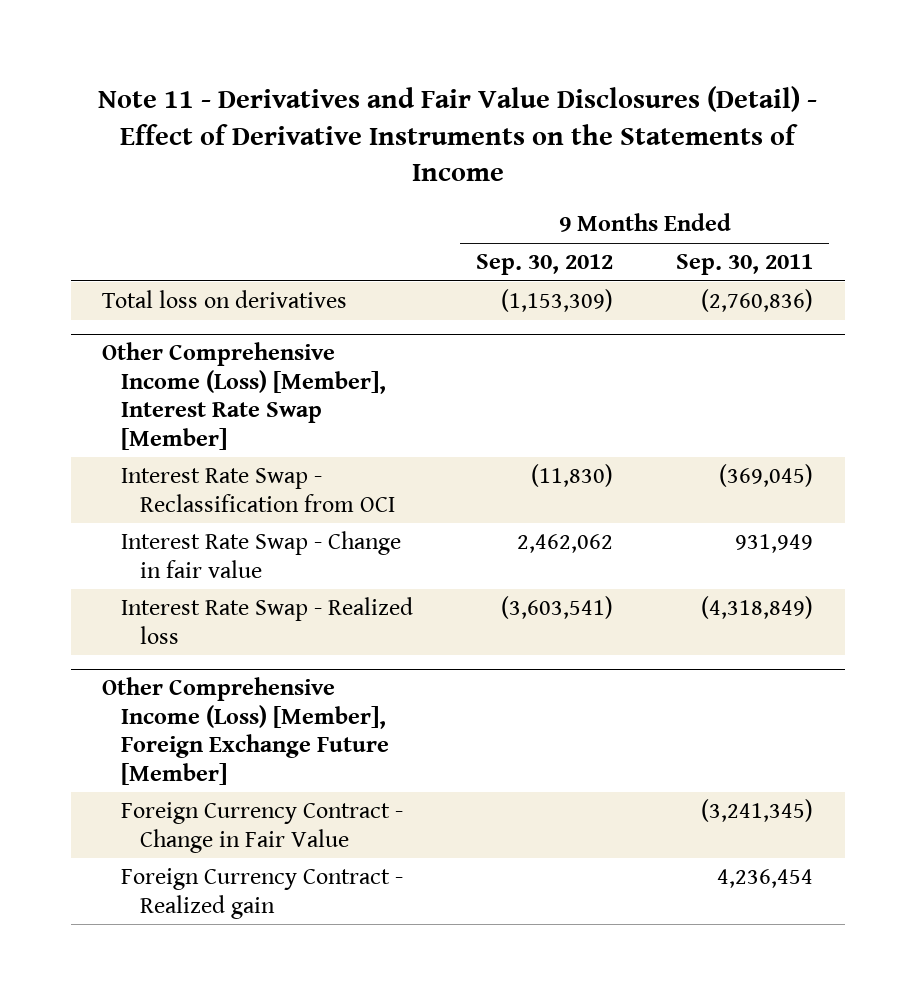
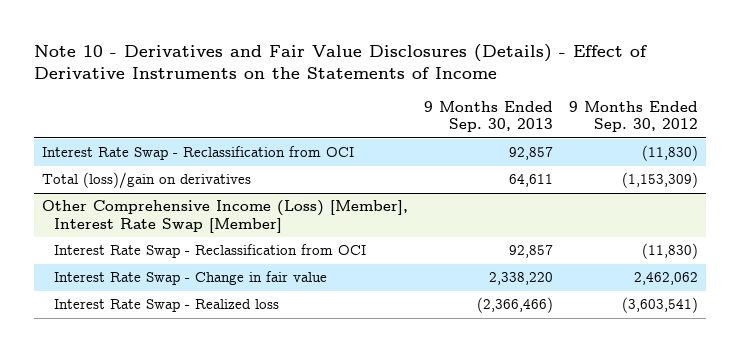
[97,85,817,182] Note 11 - Derivatives and Fair Value Disclosures (Detail) - Effect of Derivative Instruments on the Statements of Income -> [33,43,647,80] Note 10 - Derivatives and Fair Value Disclosures (Details) - Effect of Derivative Instruments on the Statements of Income
[676,254,814,276] Sep. 30, 2011 -> none
none -> [423,101,553,133] 9 Months Ended Sep. 30, 2013
none -> [41,146,354,161] Interest Rate Swap - Reclassification from OCI
[102,290,348,309] Total loss on derivatives -> [41,172,251,190] Total (loss)/gain on derivatives
[102,677,390,785] Other Comprehensive Income (Loss) [Member], Foreign Exchange Future [Member] -> none
[121,802,404,853] Foreign Currency Contract - Change in Fair Value -> none
[121,868,404,919] Foreign Currency Contract - Realized gain -> none

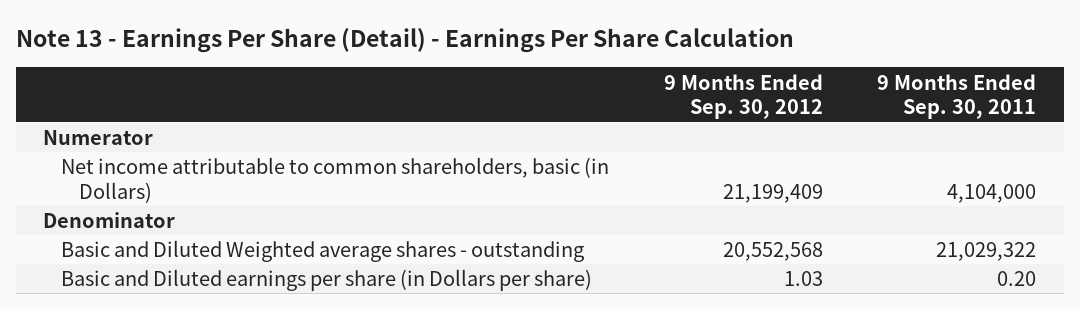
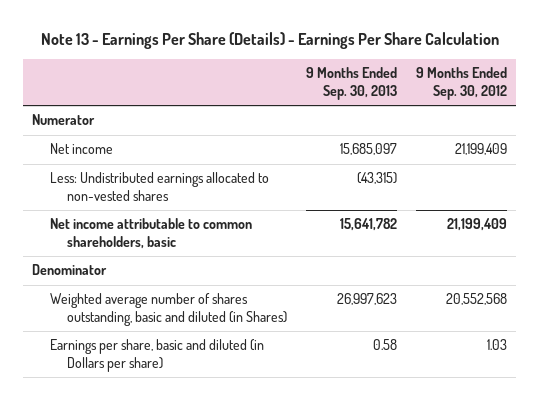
[16,28,795,54] Note 13 - Earnings Per Share (Detail) - Earnings Per Share Calculation -> [40,31,499,49] Note 13 - Earnings Per Share (Details) - Earnings Per Share Calculation
[877,73,1037,120] 9 Months Ended Sep. 30, 2011 -> none
none -> [306,67,398,100] 9 Months Ended Sep. 30, 2013
none -> [49,143,113,155] Net income
none -> [49,172,269,201] Less: Undistributed earnings allocated to non-vested shares
[61,157,610,203] Net income attributable to common shareholders, basic (in Dollars) -> [49,218,252,249] Net income attributable to common shareholders, basic
[61,240,585,263] Basic and Diluted Weighted average shares - outstanding -> [49,293,288,326] Weighted average number of shares outstanding, basic and diluted (in Shares)
[61,269,593,292] Basic and Diluted earnings per share (in Dollars per share) -> [49,339,264,372] Earnings per share, basic and diluted (in Dollars per share)

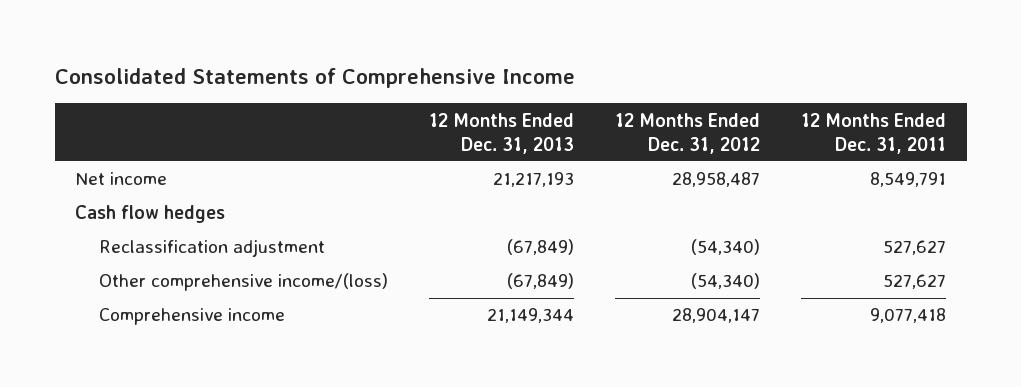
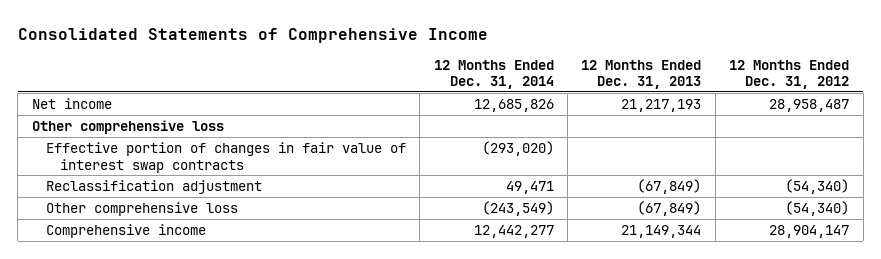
[801,112,947,154] 12 Months Ended Dec. 31, 2011 -> none
none -> [433,59,554,90] 12 Months Ended Dec. 31, 2014
[75,205,226,224] Cash flow hedges -> none
none -> [31,120,224,135] Other comprehensive loss
none -> [45,142,406,173] Effective portion of changes in fair value of interest swap contracts
[99,273,389,292] Other comprehensive income/(loss) -> [45,202,238,217] Other comprehensive loss

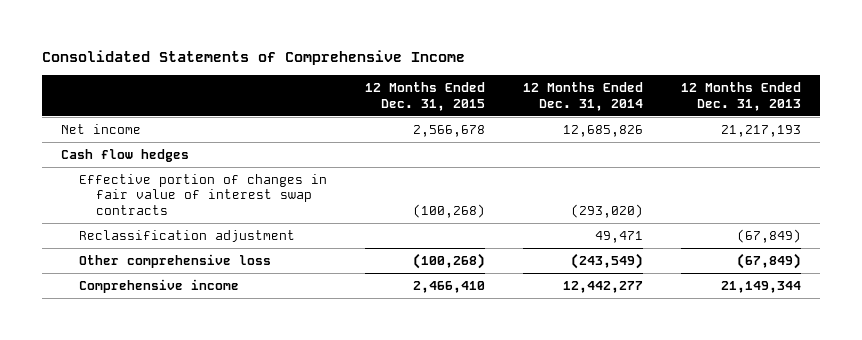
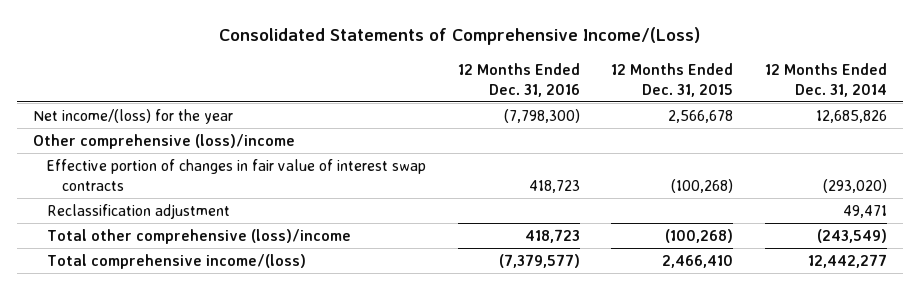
[41,50,465,66] Consolidated Statements of Comprehensive Income -> [218,27,700,46] Consolidated Statements of Comprehensive Income/(Loss)
[680,82,801,111] 12 Months Ended Dec. 31, 2013 -> none
none -> [457,62,580,97] 12 Months Ended Dec. 31, 2016
[60,149,189,163] Cash flow hedges -> none
[60,124,141,135] Net income -> [32,108,233,124] Net income/(loss) for the year
none -> [32,133,295,149] Other comprehensive (loss)/income
[78,254,271,269] Other comprehensive loss -> [47,228,352,244] Total other comprehensive (loss)/income
[78,279,239,294] Comprehensive income -> [47,253,307,269] Total comprehensive income/(loss)

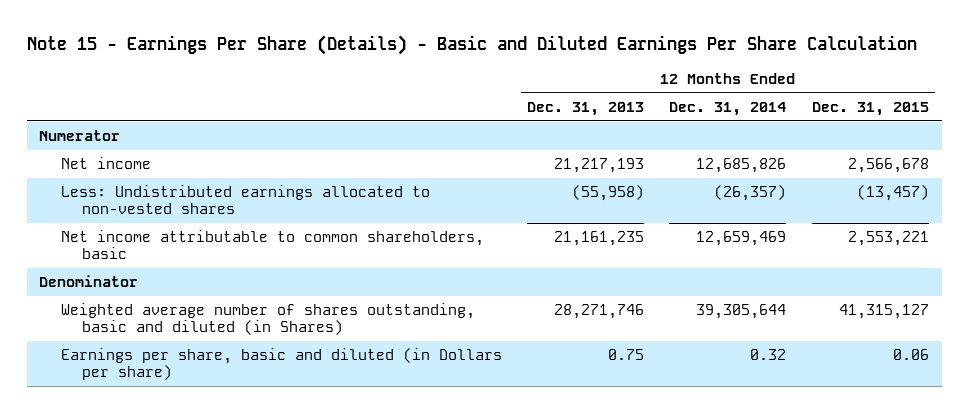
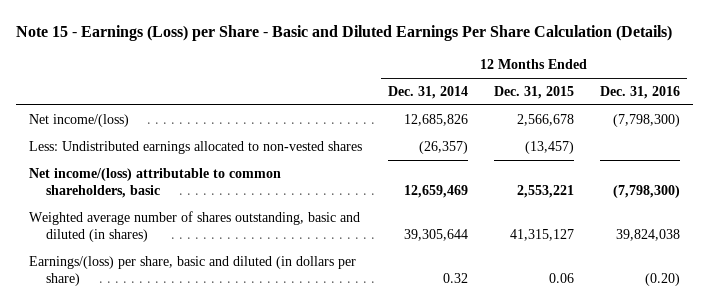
[26,34,917,55] Note 15 - Earnings Per Share (Details) - Basic and Diluted Earnings Per Share Calculation -> [15,25,672,42] Note 15 - Earnings (Loss) per Share - Basic and Diluted Earnings Per Share Calculation (Details)
[527,101,645,116] Dec. 31, 2013 -> none
none -> [600,86,681,100] Dec. 31, 2016
[39,130,121,142] Numerator -> none
[60,157,151,170] Net income -> [28,113,129,127] Net income/(loss)
[39,275,139,288] Denominator -> none
[60,230,484,260] Net income attributable to common shareholders, basic -> [28,167,281,199] Net income/(loss) attributable to common shareholders, basic
[60,303,475,336] Weighted average number of shares outstanding, basic and diluted (in Shares) -> [28,210,360,243] Weighted average number of shares outstanding, basic and diluted (in shares)
[60,348,502,381] Earnings per share, basic and diluted (in Dollars per share) -> [28,255,356,287] Earnings/(loss) per share, basic and diluted (in dollars per share)

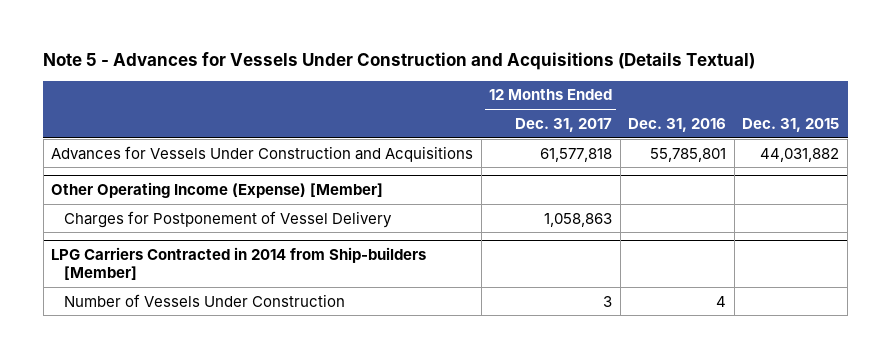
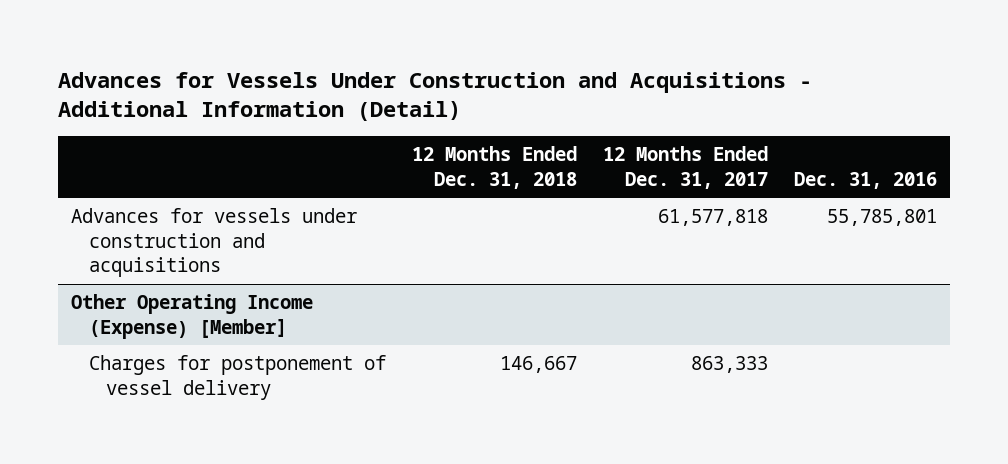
[43,52,756,71] Note 5 - Advances for Vessels Under Construction and Acquisitions (Details Textual) -> [58,71,813,122] Advances for Vessels Under Construction and Acquisitions - Additional Information (Detail)
[742,117,840,132] Dec. 31, 2015 -> none
none -> [411,146,577,189] 12 Months Ended Dec. 31, 2018
[51,145,474,162] Advances for Vessels Under Construction and Acquisitions -> [71,208,358,278] Advances for vessels under construction and acquisitions
[51,247,427,281] LPG Carriers Contracted in 2014 from Ship-builders [Member] -> none
[64,293,346,307] Number of Vessels Under Construction -> none
[64,210,393,228] Charges for Postponement of Vessel Delivery -> [88,355,386,400] Charges for postponement of vessel delivery
[544,212,613,227] 1,058,863 -> [690,356,768,374] 863,333

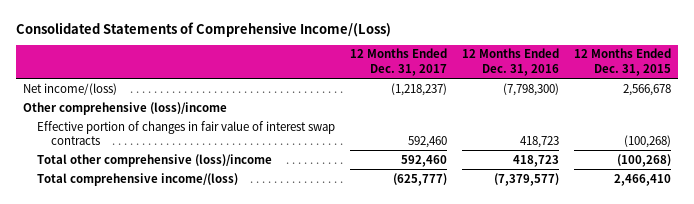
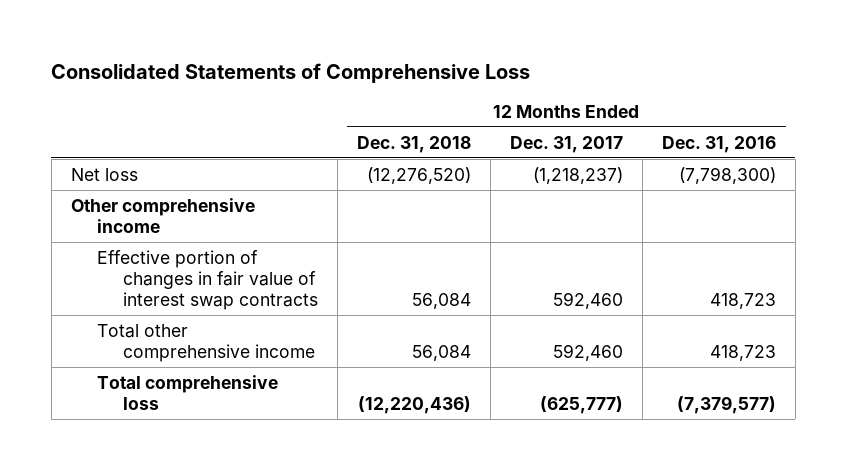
[16,21,392,37] Consolidated Statements of Comprehensive Income/(Loss) -> [51,62,531,83] Consolidated Statements of Comprehensive Loss
[573,48,671,76] 12 Months Ended Dec. 31, 2015 -> none
none -> [356,135,471,153] Dec. 31, 2018
[23,82,118,95] Net income/(loss) -> [70,167,138,181] Net loss
[23,101,228,115] Other comprehensive (loss)/income -> [70,197,255,233] Other comprehensive income
[37,153,273,167] Total other comprehensive (loss)/income -> [96,323,315,362] Total other comprehensive income
[37,172,239,186] Total comprehensive income/(loss) -> [96,374,278,410] Total comprehensive loss

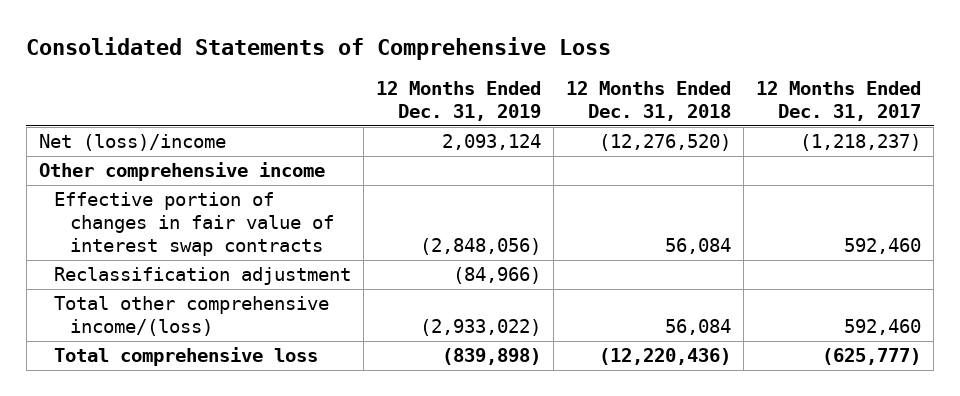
[661,135,776,153] Dec. 31, 2016 -> none
none -> [376,80,542,121] 12 Months Ended Dec. 31, 2019
[70,167,138,181] Net loss -> [38,134,226,152] Net (loss)/income
none -> [54,267,352,286] Reclassification adjustment
[96,323,315,362] Total other comprehensive income -> [54,296,330,337] Total other comprehensive income/(loss)

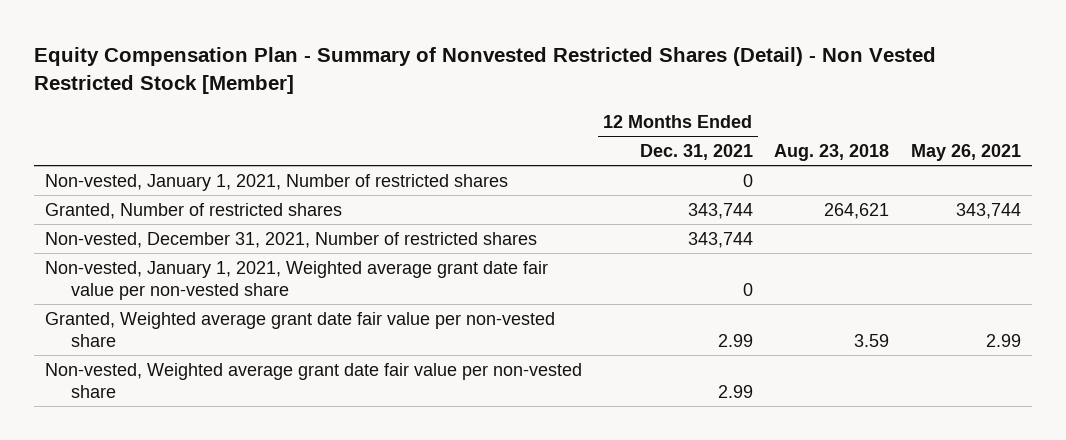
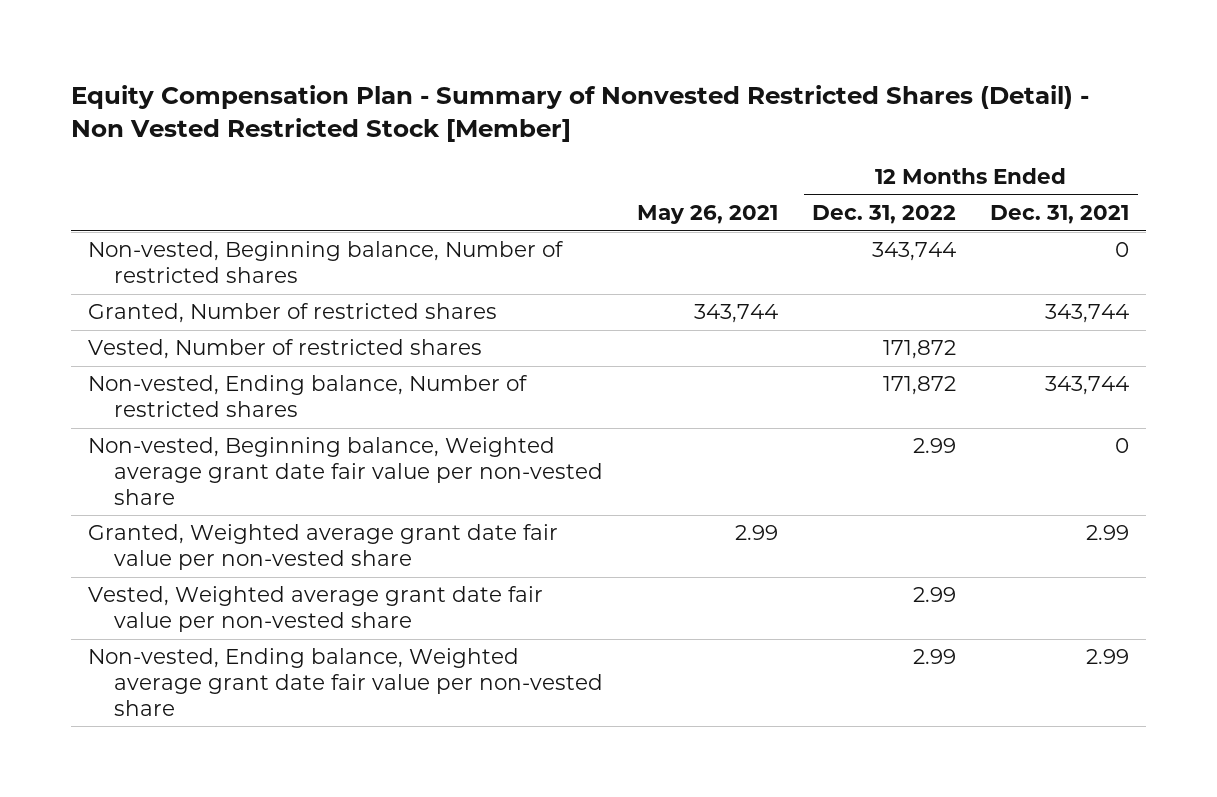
[774,144,890,162] Aug. 23, 2018 -> none
none -> [812,205,957,225] Dec. 31, 2022
[44,173,508,191] Non-vested, January 1, 2021, Number of restricted shares -> [87,241,564,284] Non-vested, Beginning balance, Number of restricted shares
none -> [87,339,482,360] Vested, Number of restricted shares
[44,231,537,248] Non-vested, December 31, 2021, Number of restricted shares -> [87,375,528,418] Non-vested, Ending balance, Number of restricted shares
[44,260,548,300] Non-vested, January 1, 2021, Weighted average grant date fair value per non-vested share -> [87,437,603,505] Non-vested, Beginning balance, Weighted average grant date fair value per non-vested share
none -> [87,586,543,633] Vested, Weighted average grant date fair value per non-vested share
[44,362,582,398] Non-vested, Weighted average grant date fair value per non-vested share -> [87,648,603,716] Non-vested, Ending balance, Weighted average grant date fair value per non-vested share

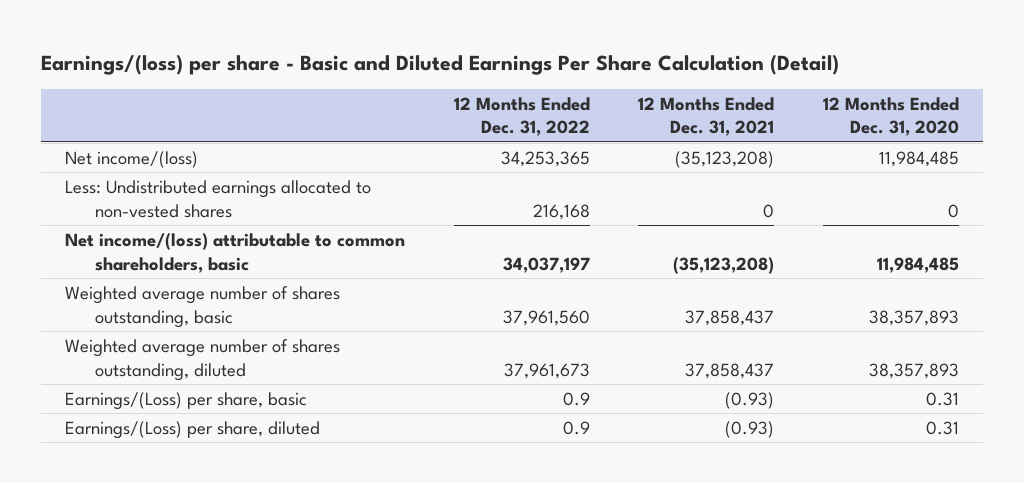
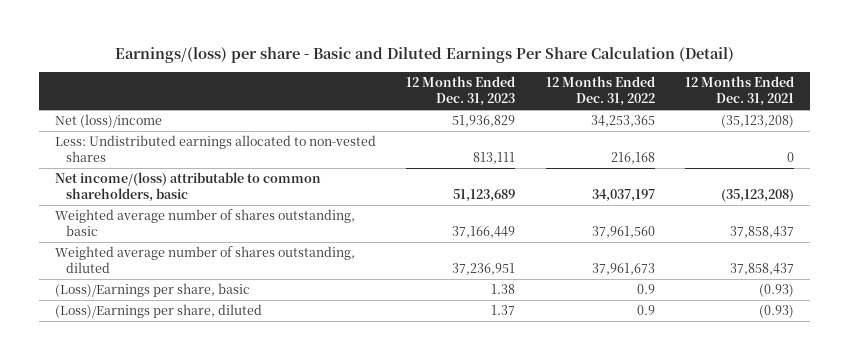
[823,96,960,137] 12 Months Ended Dec. 31, 2020 -> none
none -> [406,76,516,107] 12 Months Ended Dec. 31, 2023
[65,150,199,168] Net income/(loss) -> [54,114,162,129] Net (loss)/income
[65,391,308,410] Earnings/(Loss) per share, basic -> [54,283,250,298] (Loss)/Earnings per share, basic
[65,420,321,439] Earnings/(Loss) per share, diluted -> [54,304,262,319] (Loss)/Earnings per share, diluted

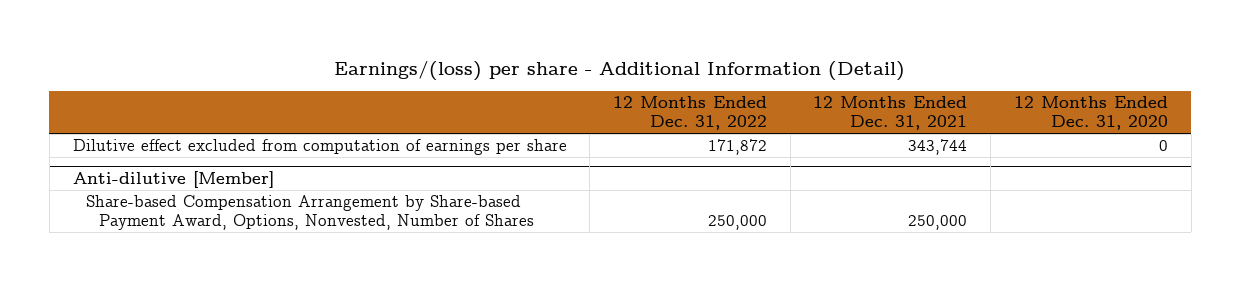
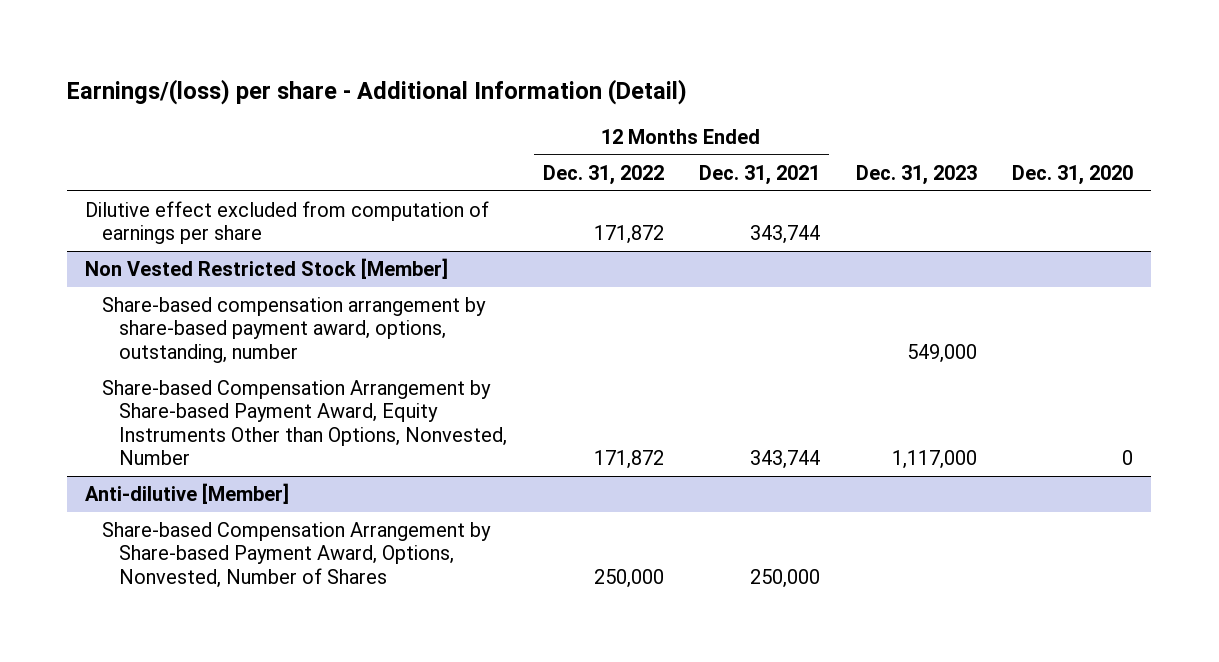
[1013,96,1168,131] 12 Months Ended Dec. 31, 2020 -> none
none -> [855,165,977,186] Dec. 31, 2023
none -> [1012,165,1134,186] Dec. 31, 2020
none -> [85,258,449,280] Non Vested Restricted Stock [Member]
none -> [102,297,487,363] Share-based compensation arrangement by share-based payment award, options, outstanding, number
none -> [102,380,508,466] Share-based Compensation Arrangement by Share-based Payment Award, Equity Instruments Other than Options, Nonvested, Number

